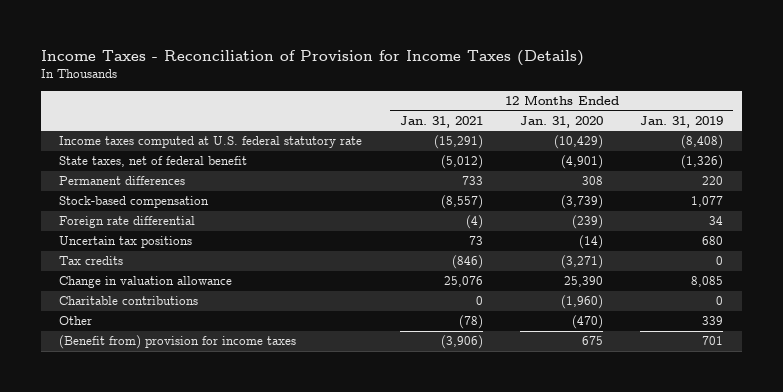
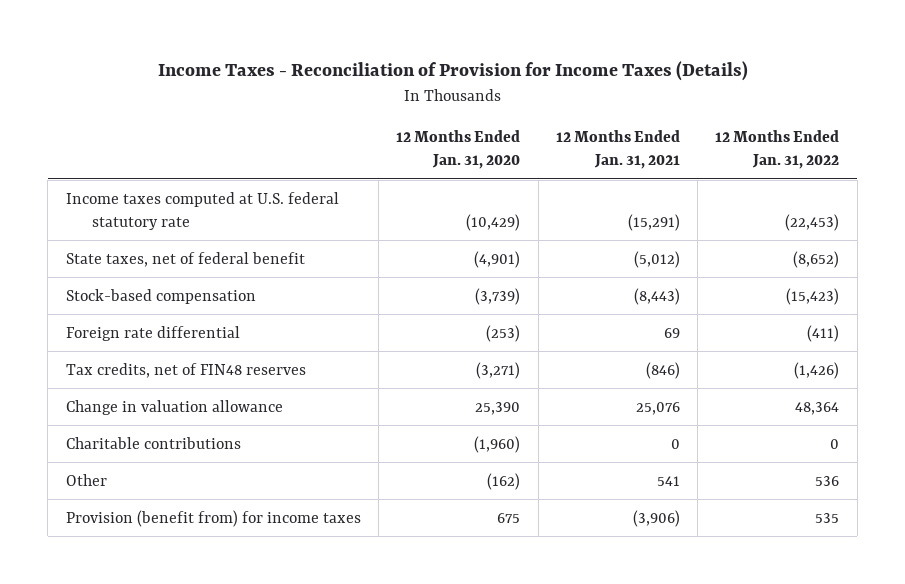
[640,115,724,128] Jan. 31, 2019 -> none
none -> [715,130,840,170] 12 Months Ended Jan. 31, 2022
[59,176,186,186] Permanent differences -> none
[59,236,193,249] Uncertain tax positions -> none
[440,195,483,210] (8,557) -> [633,287,680,305] (8,443)
[465,215,483,230] (4) -> [663,327,680,338] 69
[572,215,604,230] (239) -> [486,324,521,342] (253)
[59,256,124,266] Tax credits -> [65,362,306,378] Tax credits, net of FIN48 reserves
[458,315,483,330] (78) -> [656,475,680,486] 541
[572,315,604,330] (470) -> [487,472,521,490] (162)
[59,335,297,350] (Benefit from) provision for income taxes -> [65,509,361,527] Provision (benefit from) for income taxes

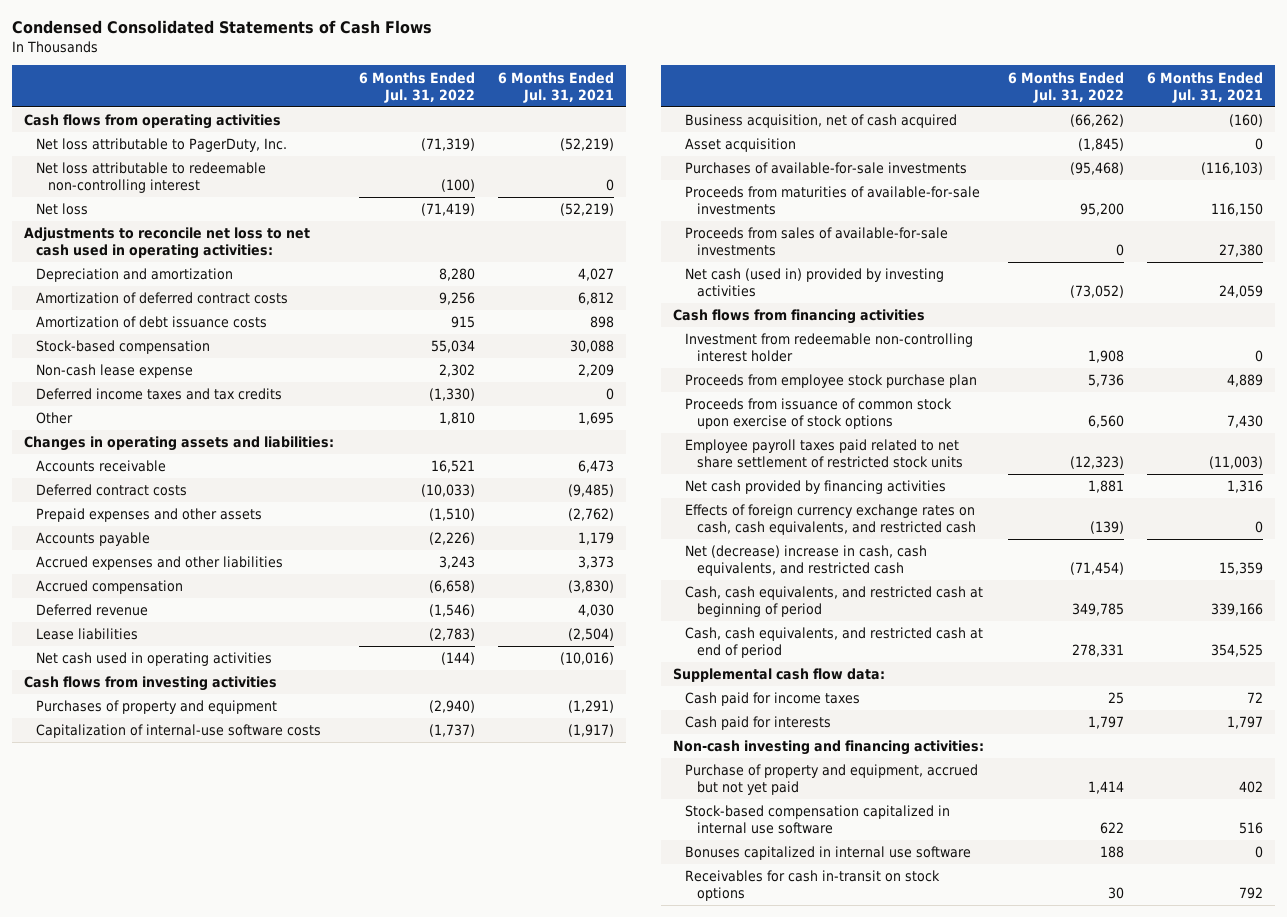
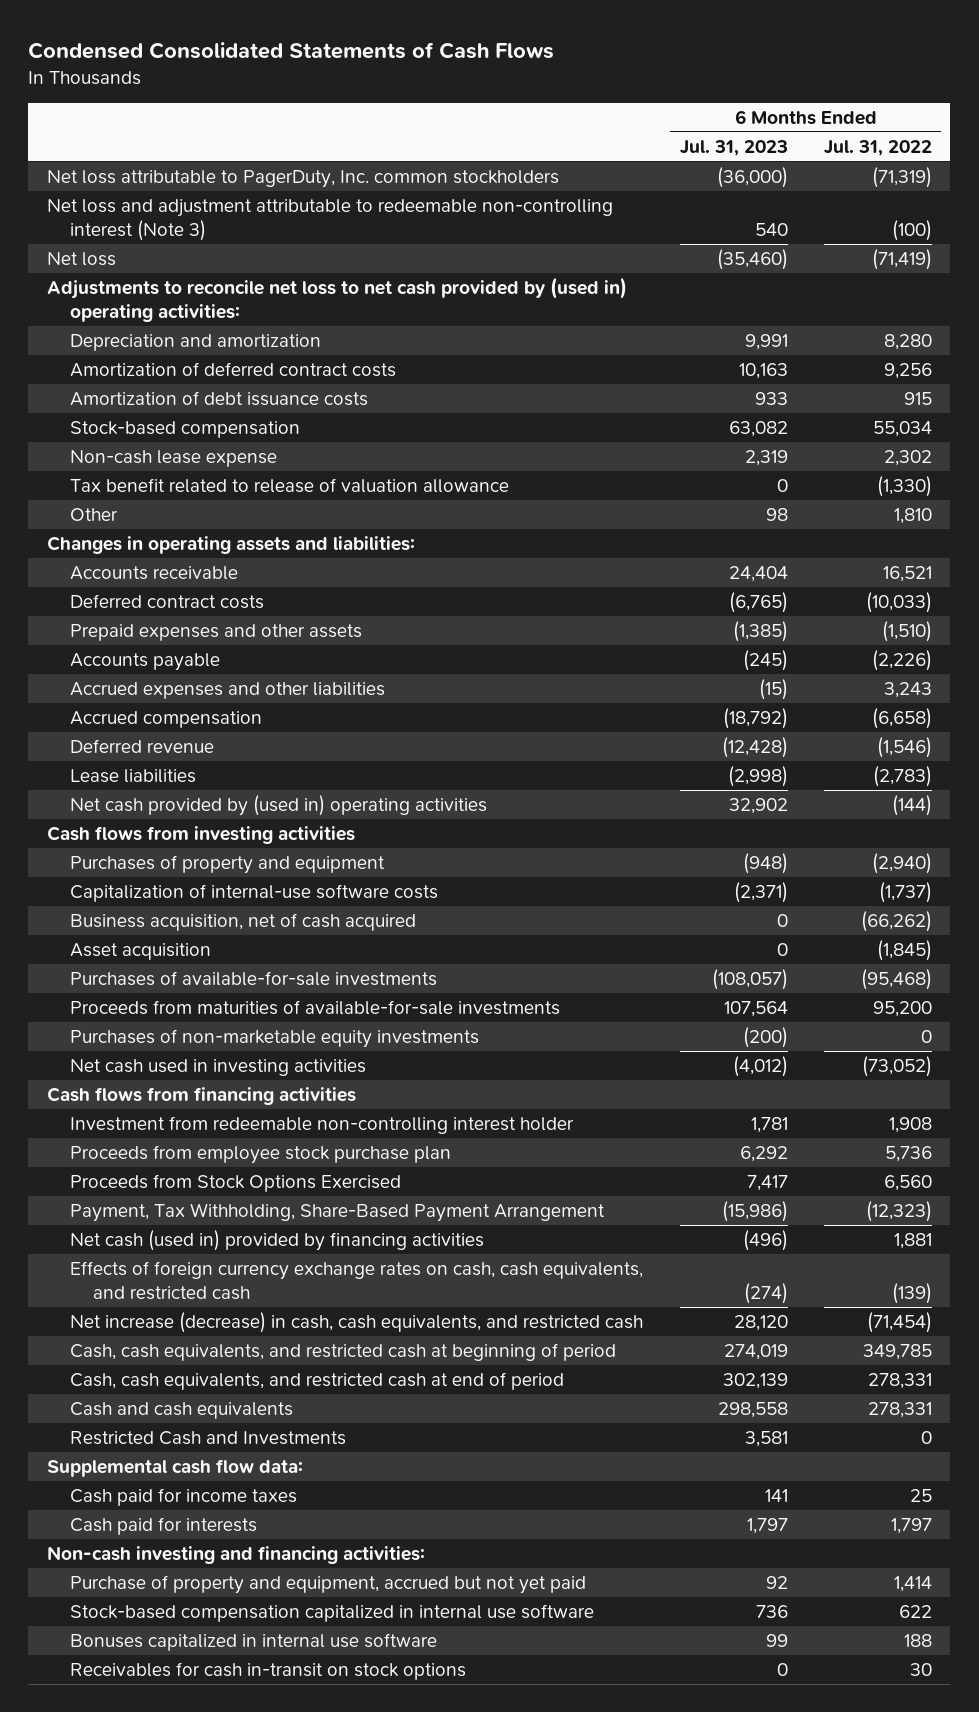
[498,71,615,103] 6 Months Ended Jul. 31, 2021 -> none
none -> [679,139,788,156] Jul. 31, 2023
[23,114,281,130] Cash flows from operating activities -> none
[35,138,287,153] Net loss attributable to PagerDuty, Inc. -> [46,169,559,188] Net loss attributable to PagerDuty, Inc. common stockholders
[35,162,266,194] Net loss attributable to redeemable non-controlling interest -> [46,198,613,241] Net loss and adjustment attributable to redeemable non-controlling interest (Note 3)
[23,227,310,260] Adjustments to reconcile net loss to net cash used in operating activities: -> [46,276,627,322] Adjustments to reconcile net loss to net cash provided by (used in) operating activities:
[35,388,282,401] Deferred income taxes and tax credits -> [69,477,509,493] Tax benefit related to release of valuation allowance
[35,652,272,667] Net cash used in operating activities -> [69,794,487,816] Net cash provided by (used in) operating activities
[684,227,948,257] Proceeds from sales of available-for-sale investments -> none
none -> [69,1028,479,1048] Purchases of non-marketable equity investments
[684,268,944,298] Net cash (used in) provided by investing activities -> [69,1058,366,1076] Net cash used in investing activities
[684,398,952,430] Proceeds from issuance of common stock upon exercise of stock options -> [69,1173,401,1192] Proceeds from Stock Options Exercised
[684,439,963,469] Employee payroll taxes paid related to net share settlement of restricted stock units -> [69,1202,605,1222] Payment, Tax Withholding, Share-Based Payment Arrangement
[684,480,946,495] Net cash provided by financing activities -> [69,1229,484,1251] Net cash (used in) provided by financing activities
[684,545,927,577] Net (decrease) increase in cash, cash equivalents, and restricted cash -> [69,1311,643,1333] Net increase (decrease) in cash, cash equivalents, and restricted cash
none -> [69,1401,293,1419] Cash and cash equivalents
none -> [69,1430,346,1445] Restricted Cash and Investments

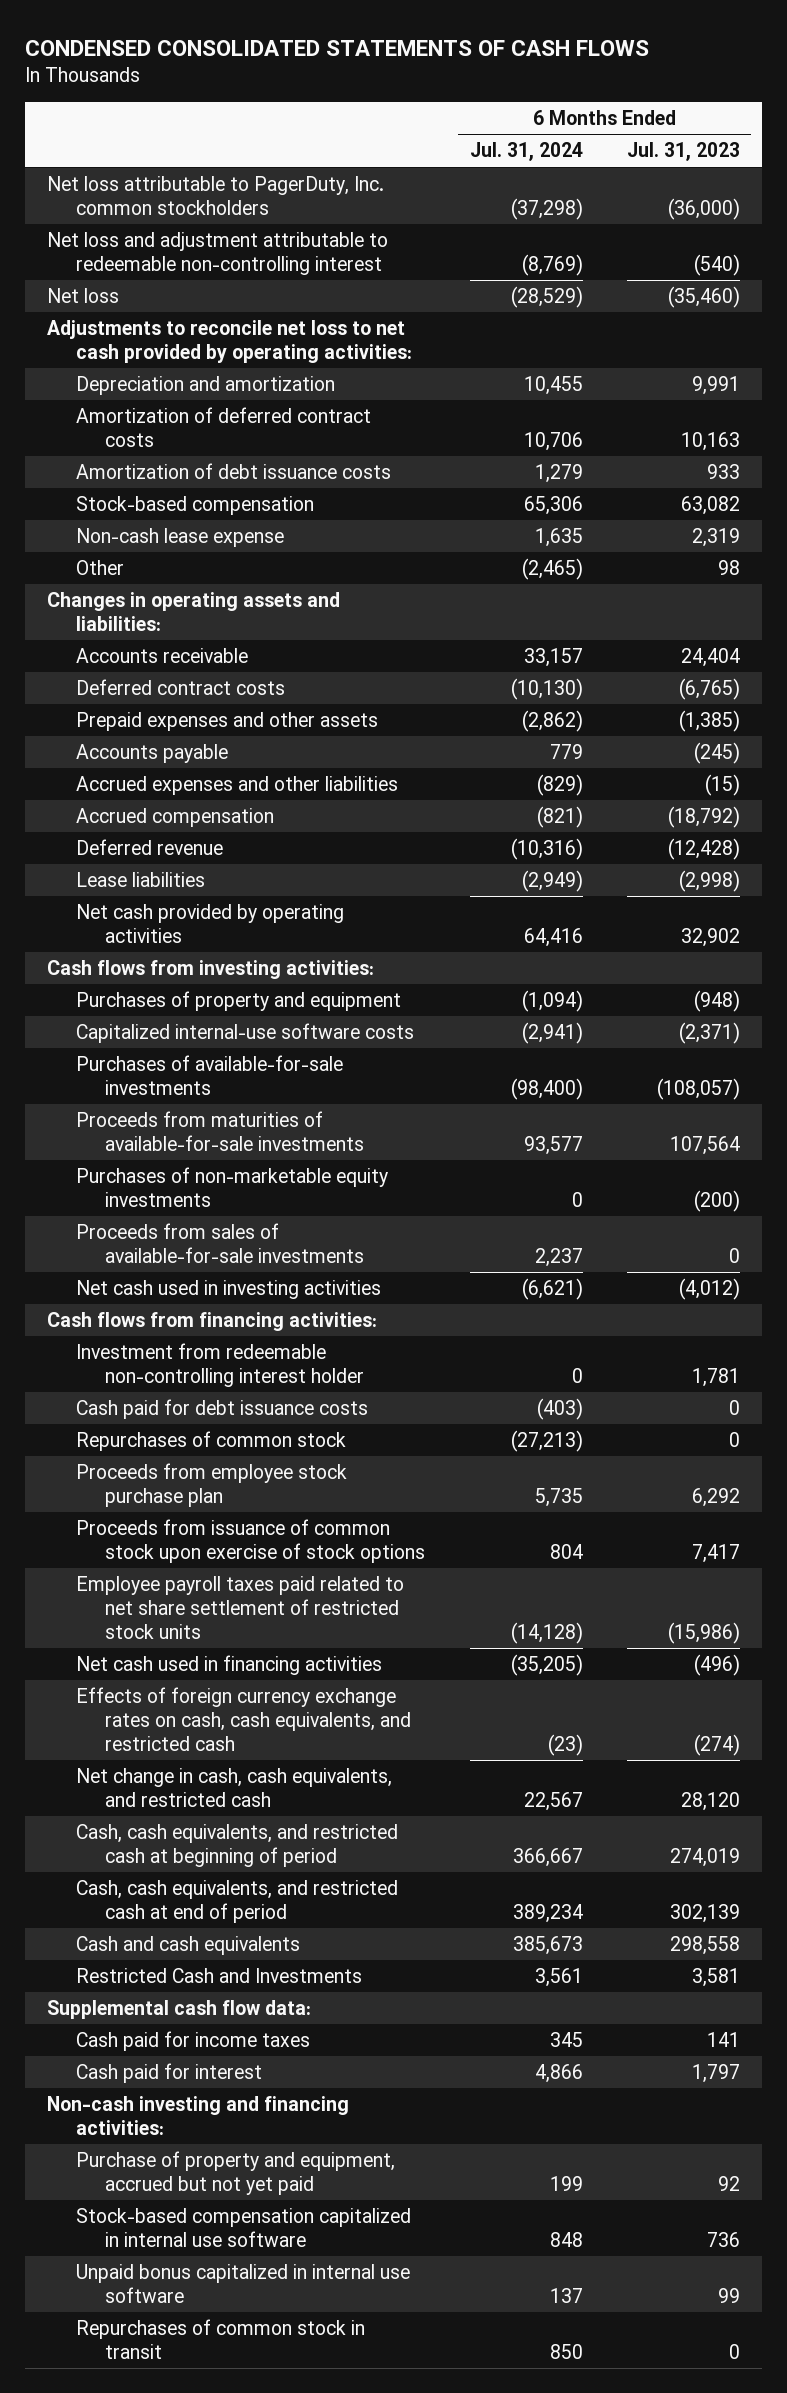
[28,42,555,60] Condensed Consolidated Statements of Cash Flows -> [25,39,650,56] CONDENSED CONSOLIDATED STATEMENTS OF CASH FLOWS
[824,139,933,156] Jul. 31, 2022 -> none
none -> [469,142,583,162] Jul. 31, 2024
[46,198,613,241] Net loss and adjustment attributable to redeemable non-controlling interest (Note 3) -> [47,232,389,276] Net loss and adjustment attributable to redeemable non-controlling interest
[754,222,788,236] 540 -> [693,254,740,277] (540)
[46,276,627,322] Adjustments to reconcile net loss to net cash provided by (used in) operating activities: -> [47,320,413,364] Adjustments to reconcile net loss to net cash provided by operating activities:
[69,477,509,493] Tax benefit related to release of valuation allowance -> none
[69,794,487,816] Net cash provided by (used in) operating activities -> [76,904,345,944] Net cash provided by operating activities
[46,825,355,844] Cash flows from investing activities -> [47,960,375,980] Cash flows from investing activities:
[69,912,416,931] Business acquisition, net of cash acquired -> none
[69,942,211,960] Asset acquisition -> none
[69,883,438,902] Capitalization of internal-use software costs -> [76,1023,415,1044] Capitalized internal-use software costs
none -> [76,1223,365,1264] Proceeds from sales of available-for-sale investments
[46,1086,356,1105] Cash flows from financing activities -> [47,1312,378,1332] Cash flows from financing activities:
none -> [76,1399,369,1420] Cash paid for debt issuance costs
none -> [76,1431,347,1452] Repurchases of common stock
[69,1173,401,1192] Proceeds from Stock Options Exercised -> [76,1519,426,1564] Proceeds from issuance of common stock upon exercise of stock options
[69,1202,605,1222] Payment, Tax Withholding, Share-Based Payment Arrangement -> [76,1576,405,1640] Employee payroll taxes paid related to net share settlement of restricted stock units
[69,1229,484,1251] Net cash (used in) provided by financing activities -> [76,1655,383,1676] Net cash used in financing activities
[69,1311,643,1333] Net increase (decrease) in cash, cash equivalents, and restricted cash -> [76,1768,393,1808] Net change in cash, cash equivalents, and restricted cash
[69,1516,257,1535] Cash paid for interests -> [76,2063,263,2084] Cash paid for interest
[69,1661,466,1680] Receivables for cash in-transit on stock options -> none
[69,1632,437,1651] Bonuses capitalized in internal use software -> [76,2264,411,2304] Unpaid bonus capitalized in internal use software
none -> [76,2319,366,2360] Repurchases of common stock in transit

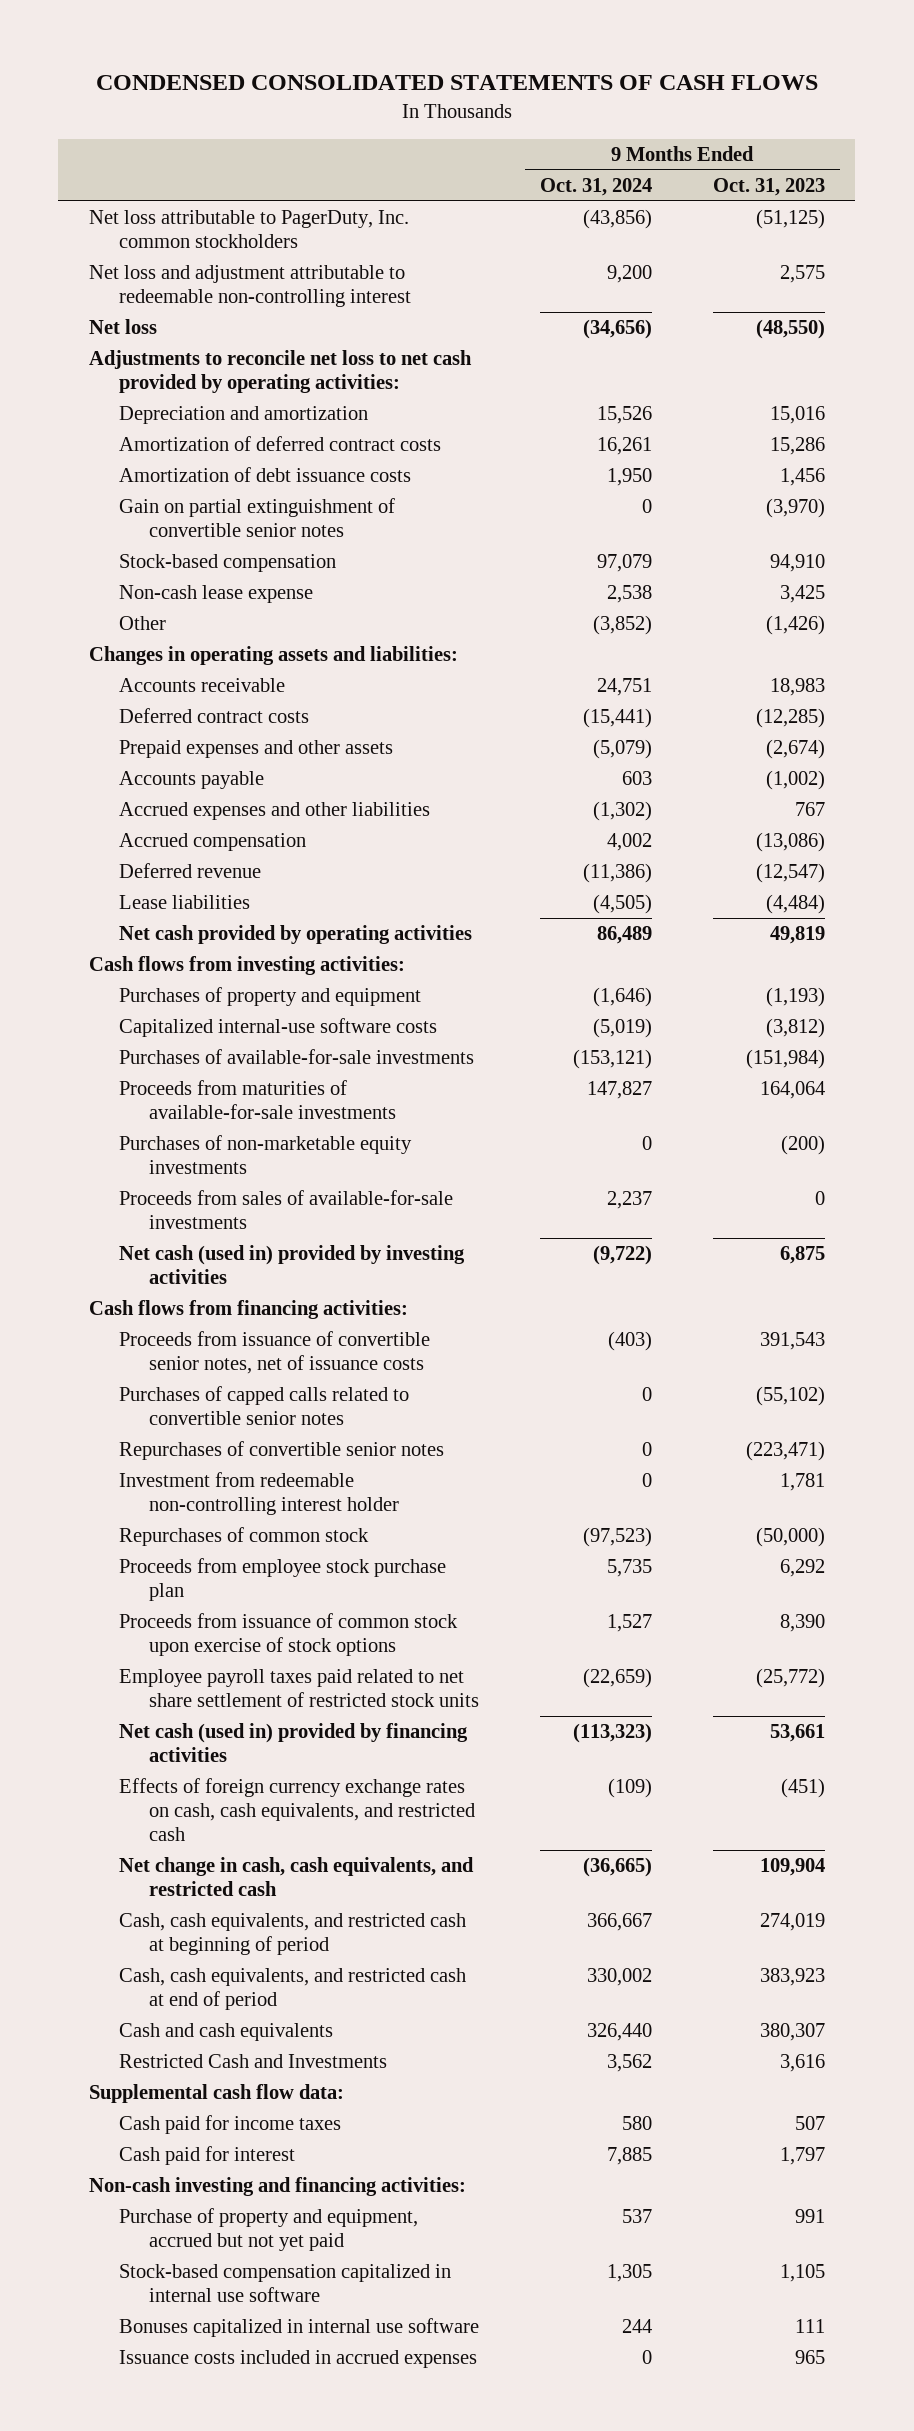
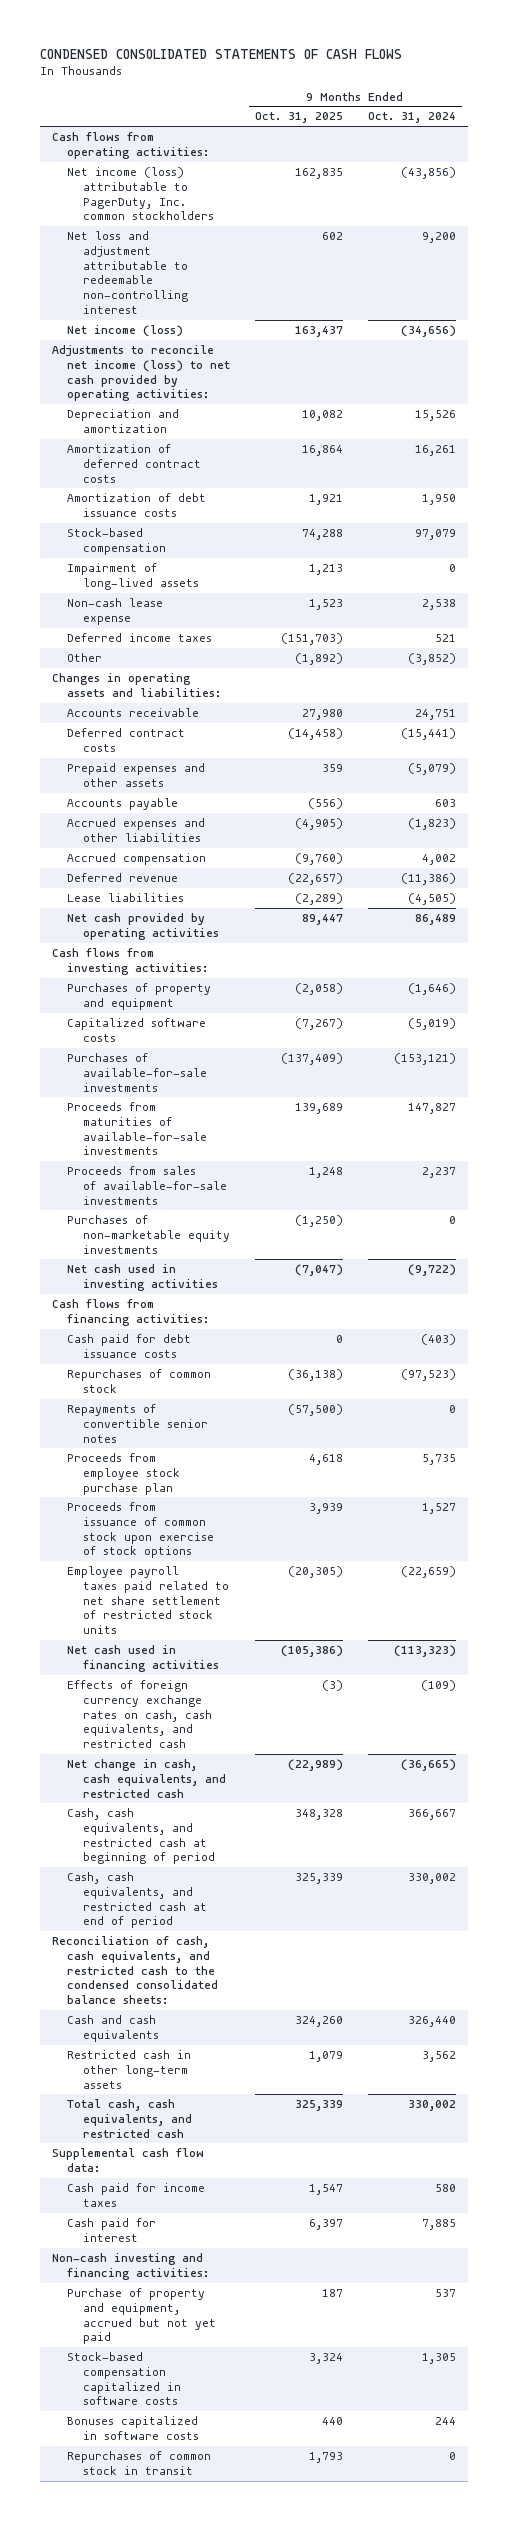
[712,178,825,197] Oct. 31, 2023 -> none
none -> [255,112,344,124] Oct. 31, 2025
none -> [52,132,210,159] Cash flows from operating activities:
[88,210,409,249] Net loss attributable to PagerDuty, Inc. common stockholders -> [67,167,214,221] Net income (loss) attributable to PagerDuty, Inc. common stockholders
[88,319,157,335] Net loss -> [67,325,184,338] Net income (loss)
[88,350,472,394] Adjustments to reconcile net loss to net cash provided by operating activities: -> [52,345,231,402] Adjustments to reconcile net income (loss) to net cash provided by operating activities:
[118,498,395,538] Gain on partial extinguishment of convertible senior notes -> none
none -> [67,563,199,590] Impairment of long-lived assets
none -> [67,633,213,643] Deferred income taxes
[592,801,652,822] (1,302) -> [407,818,456,831] (1,823)
[118,1018,437,1038] Capitalized internal-use software costs -> [67,1018,207,1042] Capitalized software costs
[118,1135,412,1175] Purchases of non-marketable equity investments -> [67,1215,230,1254] Purchases of non-marketable equity investments
[118,1245,465,1285] Net cash (used in) provided by investing activities -> [67,1264,218,1291] Net cash used in investing activities
[118,1331,430,1375] Proceeds from issuance of convertible senior notes, net of issuance costs -> none
[118,1386,409,1426] Purchases of capped calls related to convertible senior notes -> none
[118,1441,444,1461] Repurchases of convertible senior notes -> none
[118,1472,400,1516] Investment from redeemable non-controlling interest holder -> none
none -> [67,1334,192,1358] Cash paid for debt issuance costs
none -> [67,1404,208,1443] Repayments of convertible senior notes
[118,1723,468,1763] Net cash (used in) provided by financing activities -> [67,1645,219,1672] Net cash used in financing activities
none -> [52,1936,219,2005] Reconciliation of cash, cash equivalents, and restricted cash to the condensed consolidated balance sheets:
[118,2054,387,2069] Restricted Cash and Investments -> [67,2050,192,2089] Restricted cash in other long-term assets
none -> [67,2099,192,2138] Total cash, cash equivalents, and restricted cash
[118,2350,477,2369] Issuance costs included in accrued expenses -> none
[118,2264,451,2303] Stock-based compensation capitalized in internal use software -> [67,2352,181,2406] Stock-based compensation capitalized in software costs
[118,2318,479,2338] Bonuses capitalized in internal use software -> [67,2416,199,2440] Bonuses capitalized in software costs
none -> [67,2451,212,2475] Repurchases of common stock in transit

